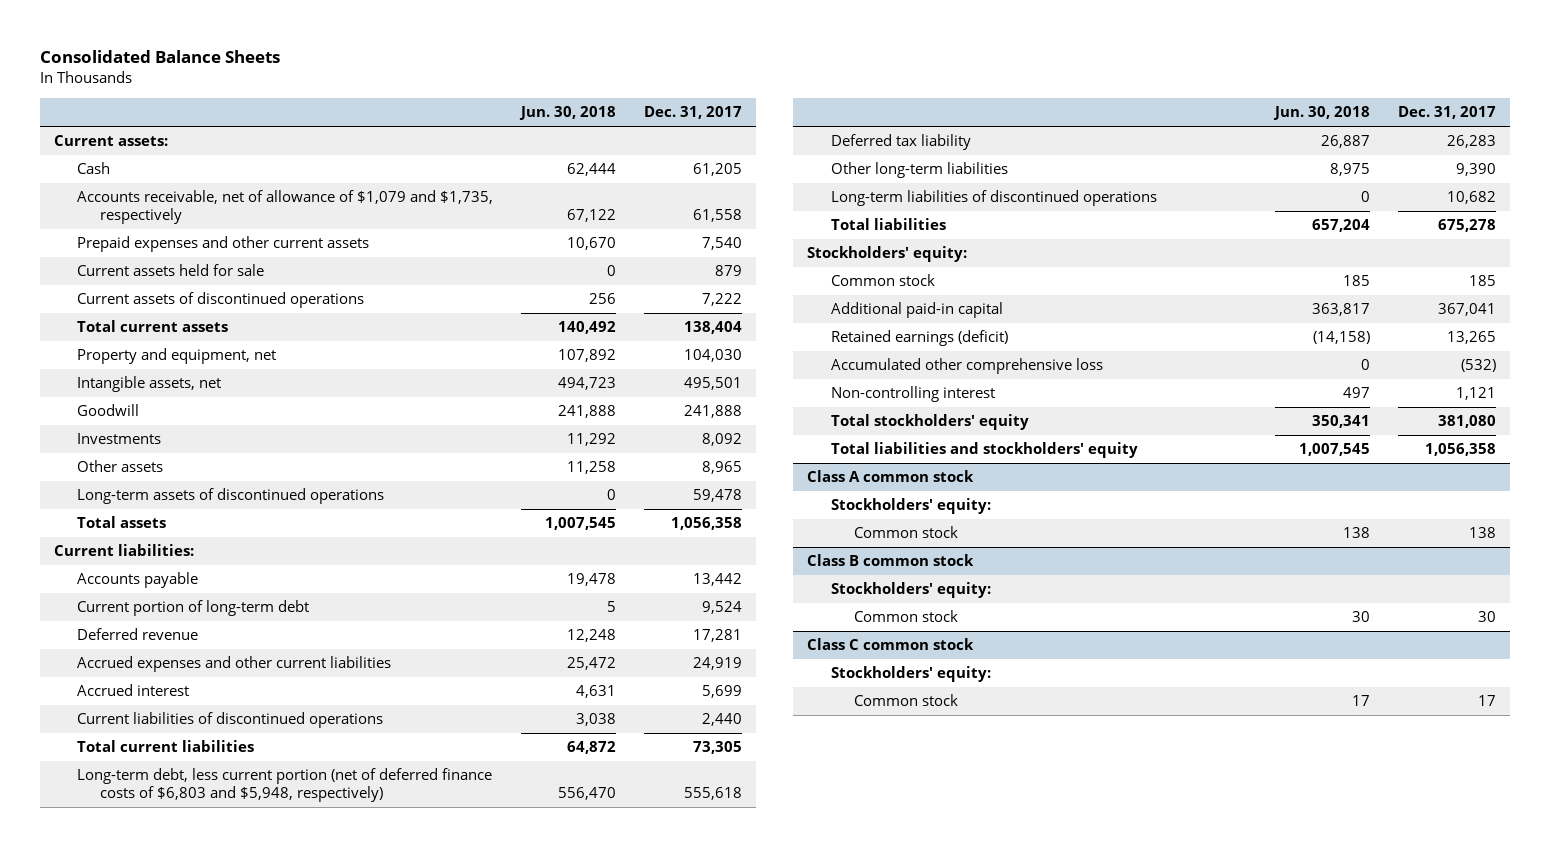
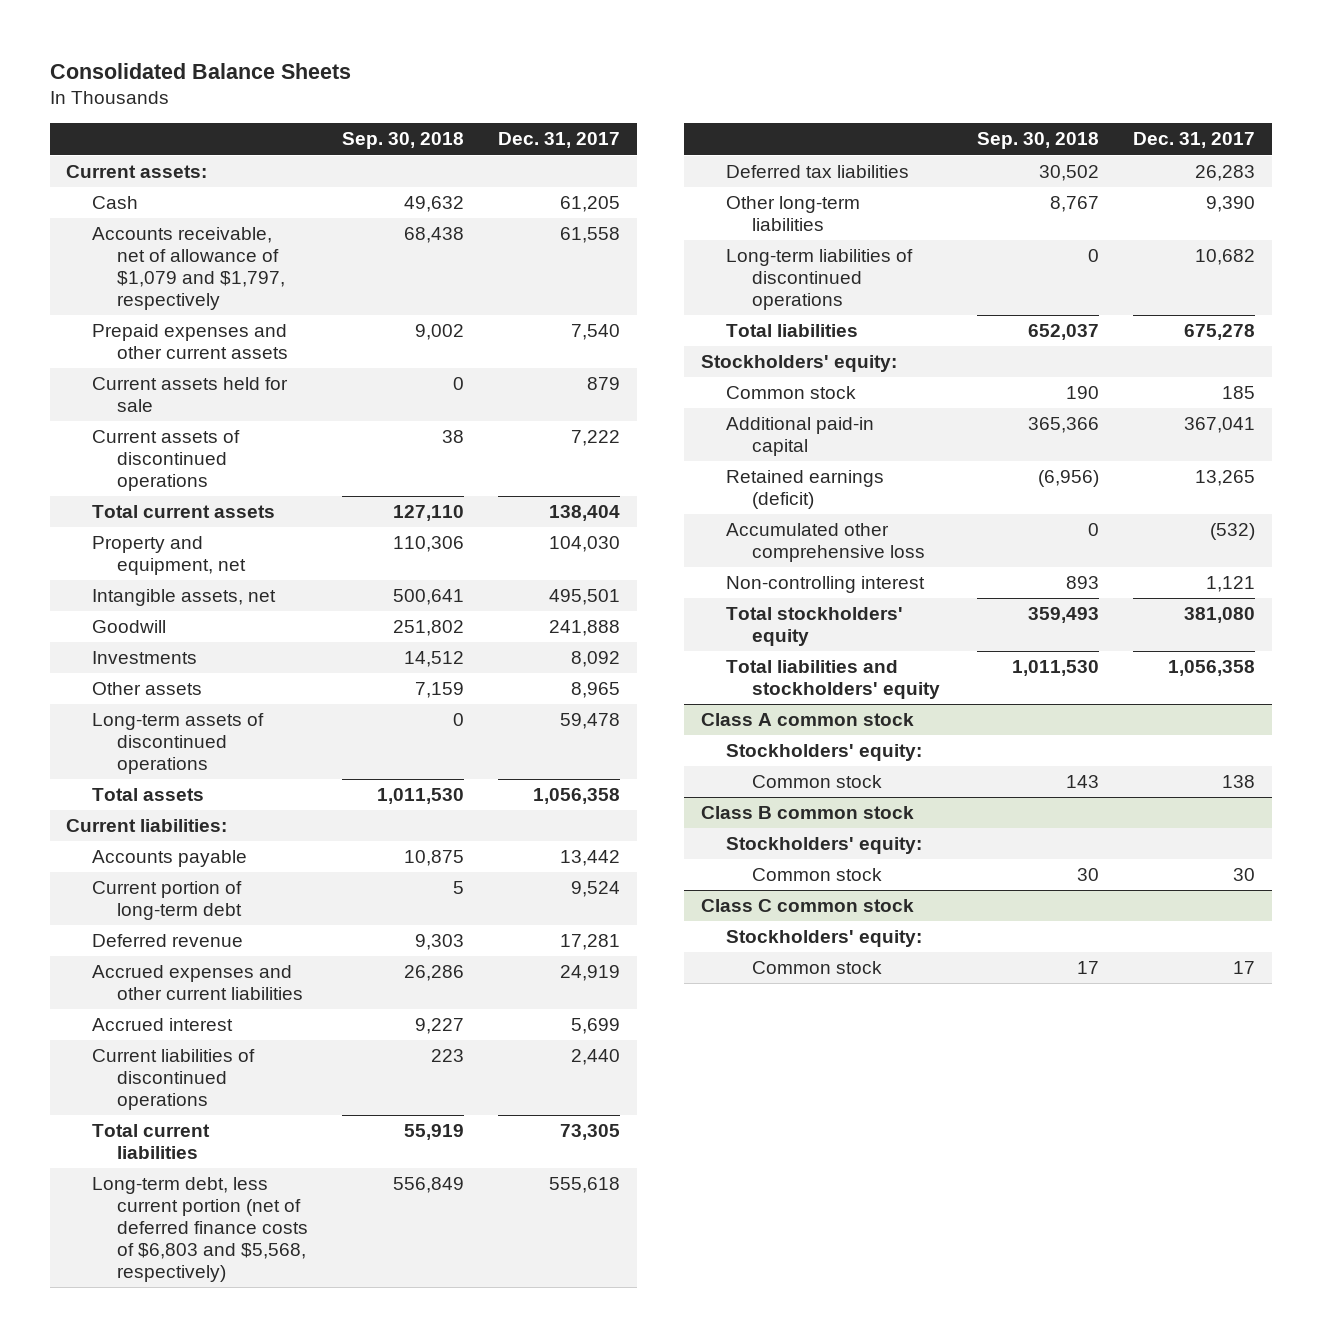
[519,106,617,121] Jun. 30, 2018 -> none
none -> [342,132,465,150] Sep. 30, 2018
[77,190,494,225] Accounts receivable, net of allowance of $1,079 and $1,735, respectively -> [91,227,286,310] Accounts receivable, net of allowance of $1,079 and $1,797, respectively
[77,768,493,803] Long-term debt, less current portion (net of deferred finance costs of $6,803 and $5,948, respectively) -> [91,1177,309,1282] Long-term debt, less current portion (net of deferred finance costs of $6,803 and $5,568, respectively)
[830,134,971,151] Deferred tax liability -> [726,165,910,179] Deferred tax liabilities

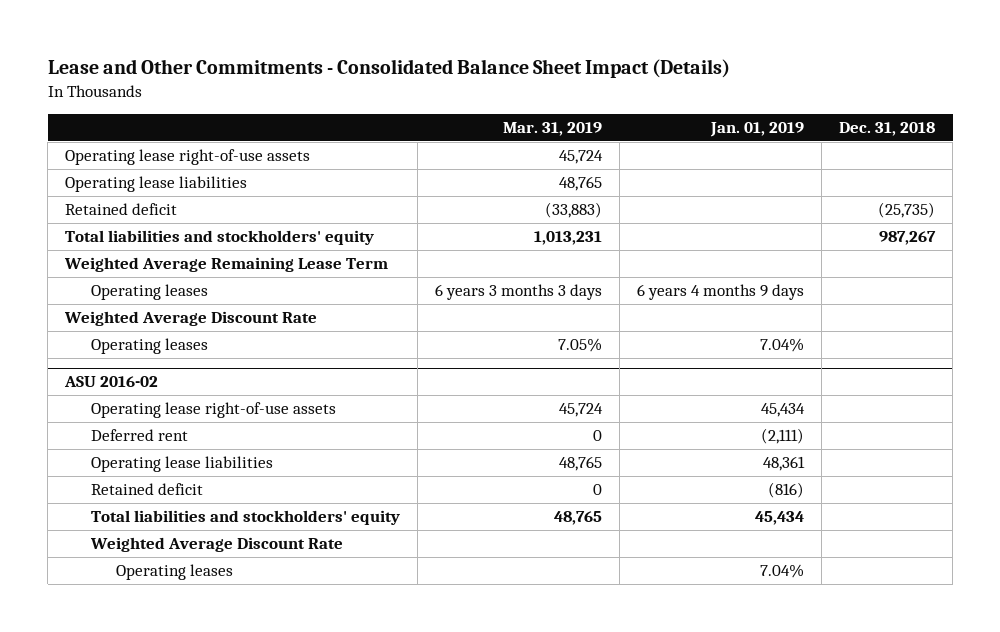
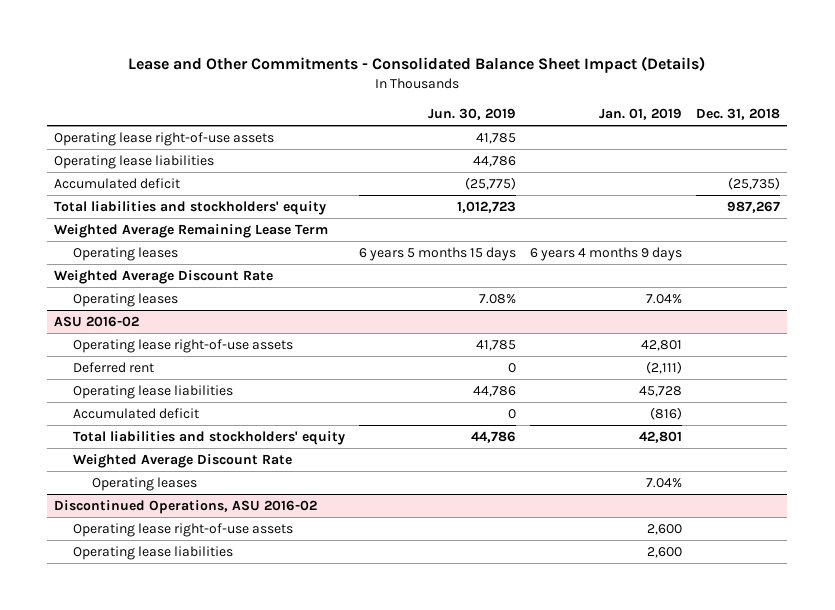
[502,122,602,137] Mar. 31, 2019 -> none
none -> [428,107,517,120] Jun. 30, 2019
[65,203,178,216] Retained deficit -> [54,177,181,189] Accumulated deficit
[761,403,806,418] 45,434 -> [641,339,683,351] 42,801
[763,456,806,472] 48,361 -> [639,385,683,397] 45,728
[90,483,203,496] Retained deficit -> [73,407,200,419] Accumulated deficit
[755,511,805,526] 45,434 -> [639,430,683,443] 42,801
none -> [54,499,318,514] Discontinued Operations, ASU 2016-02
none -> [73,522,294,537] Operating lease right-of-use assets
none -> [73,545,234,560] Operating lease liabilities

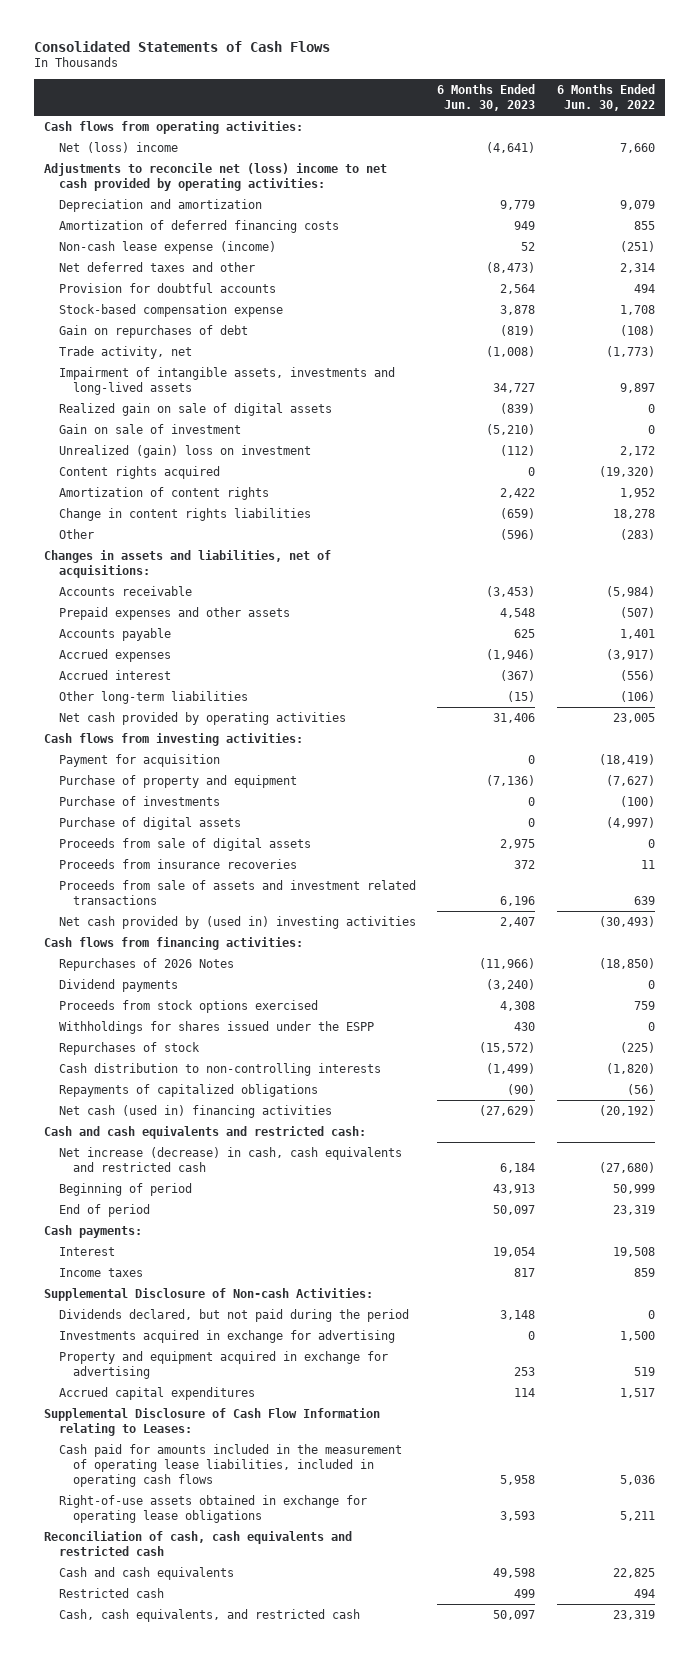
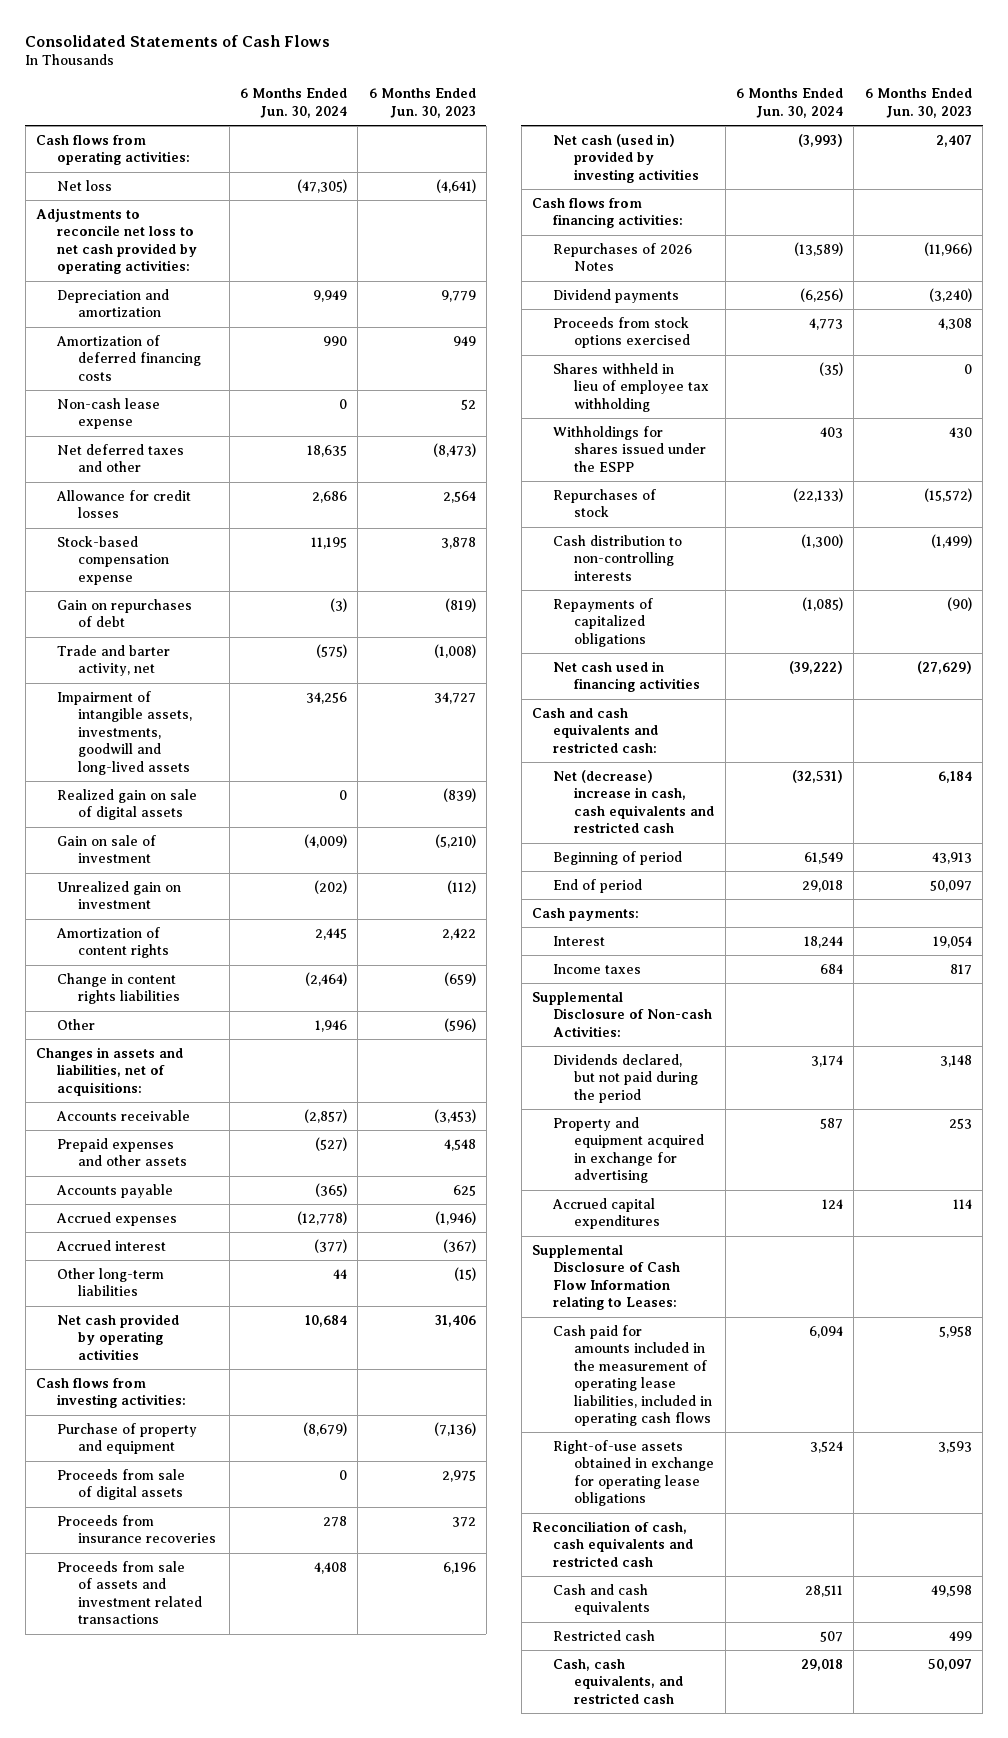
[556,83,655,111] 6 Months Ended Jun. 30, 2022 -> none
none -> [239,88,347,118] 6 Months Ended Jun. 30, 2024
[58,141,178,153] Net (loss) income -> [57,180,113,192] Net loss
[44,162,388,191] Adjustments to reconcile net (loss) income to net cash provided by operating activities: -> [35,208,198,275] Adjustments to reconcile net loss to net cash provided by operating activities:
[58,240,276,254] Non-cash lease expense (income) -> [57,398,161,430] Non-cash lease expense
[58,282,276,293] Provision for doubtful accounts -> [56,490,192,519] Allowance for credit losses
[58,345,192,359] Trade activity, net -> [57,645,171,677] Trade and barter activity, net
[58,366,395,395] Impairment of intangible assets, investments and long-lived assets -> [57,691,193,775] Impairment of intangible assets, investments, goodwill and long-lived assets
[58,465,220,479] Content rights acquired -> none
[58,444,311,458] Unrealized (gain) loss on investment -> [57,881,182,910] Unrealized gain on investment
[58,753,220,767] Payment for acquisition -> none
[58,795,220,806] Purchase of investments -> none
[58,816,241,830] Purchase of digital assets -> none
[58,915,416,929] Net cash provided by (used in) investing activities -> [553,134,700,183] Net cash (used in) provided by investing activities
none -> [553,363,710,412] Shares withheld in lieu of employee tax withholding
[58,1104,332,1118] Net cash (used in) financing activities -> [553,661,701,693] Net cash used in financing activities
[58,1146,402,1172] Net increase (decrease) in cash, cash equivalents and restricted cash -> [553,770,715,834] Net (decrease) increase in cash, cash equivalents and restricted cash
[58,1329,395,1343] Investments acquired in exchange for advertising -> none

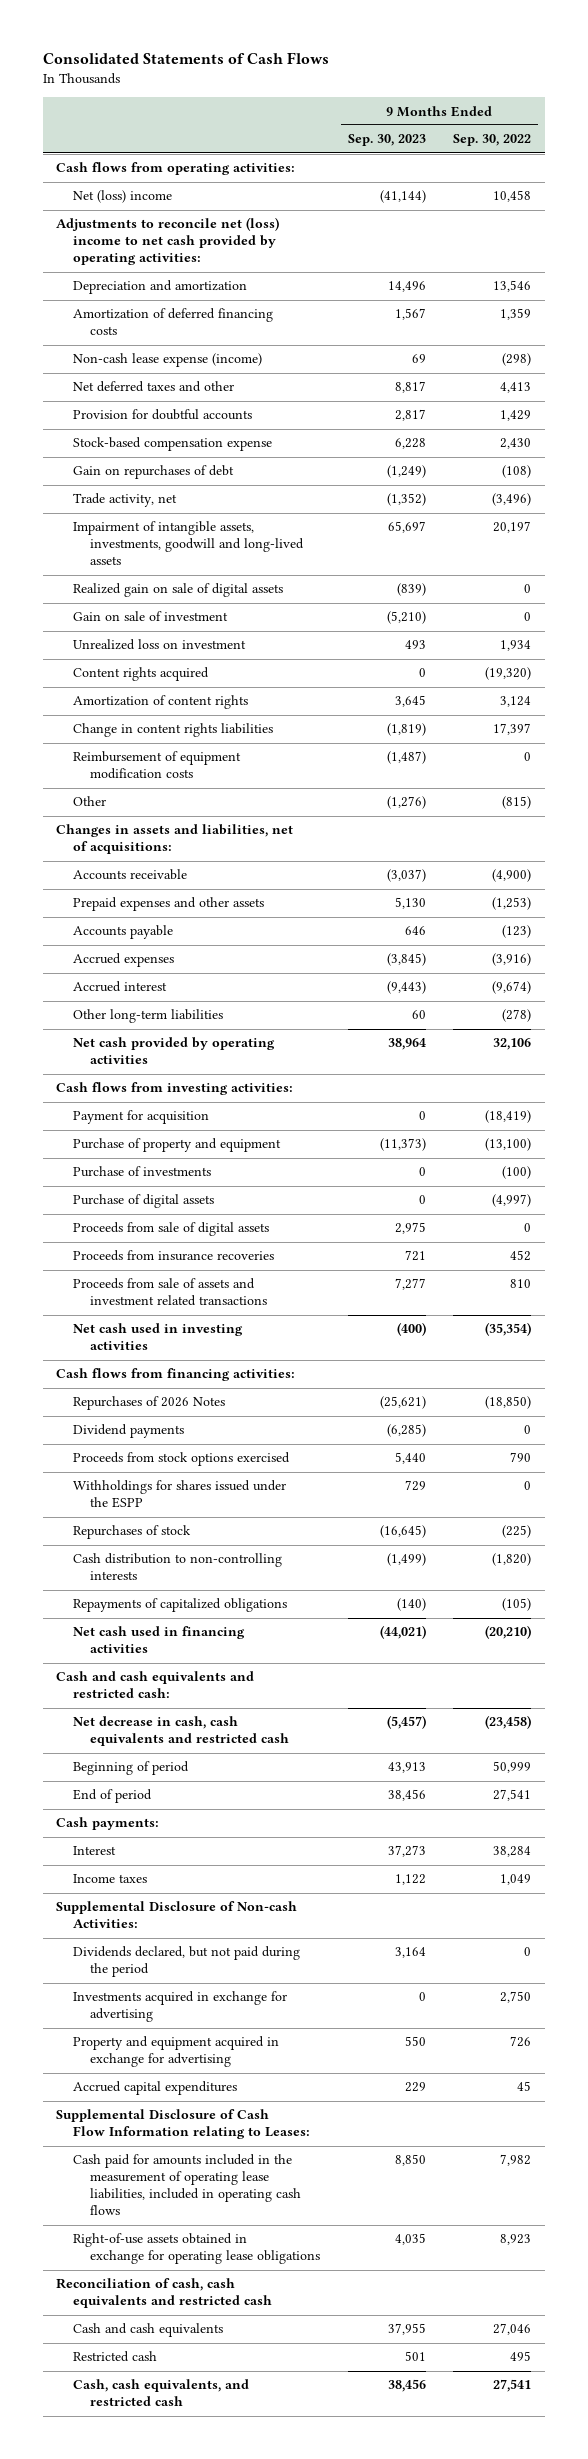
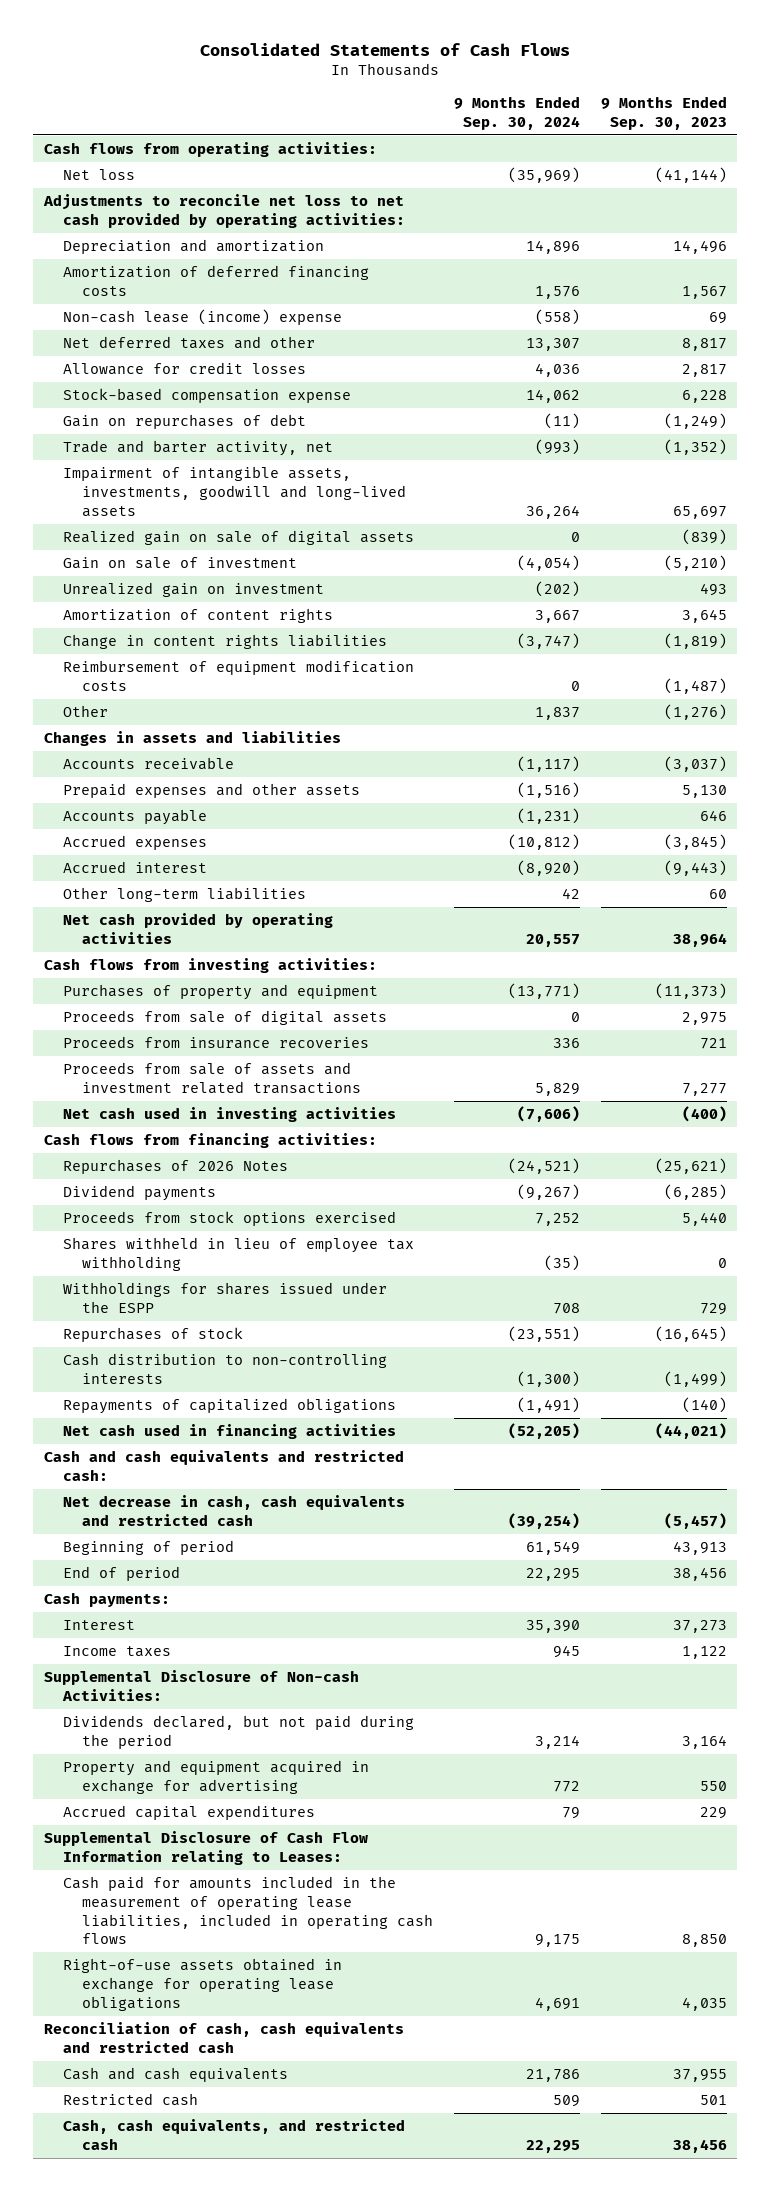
[453,134,532,147] Sep. 30, 2022 -> none
none -> [454,96,581,130] 9 Months Ended Sep. 30, 2024
[73,190,173,204] Net (loss) income -> [62,169,135,181] Net loss
[56,217,280,266] Adjustments to reconcile net (loss) income to net cash provided by operating activities: -> [42,194,405,228] Adjustments to reconcile net loss to net cash provided by operating activities:
[73,353,263,368] Non-cash lease expense (income) -> [62,309,342,326] Non-cash lease (income) expense
[73,409,253,421] Provision for doubtful accounts -> [62,362,306,376] Allowance for credit losses
[73,493,178,508] Trade activity, net -> [62,440,333,457] Trade and barter activity, net
[73,667,210,682] Content rights acquired -> none
[73,639,247,651] Unrealized loss on investment -> [62,582,324,598] Unrealized gain on investment
[56,824,294,855] Changes in assets and liabilities, net of acquisitions: -> [43,731,341,747] Changes in assets and liabilities
[73,1110,210,1125] Payment for acquisition -> none
[73,1166,212,1178] Purchase of investments -> none
[73,1194,215,1209] Purchase of digital assets -> none
[73,1138,282,1153] Purchase of property and equipment -> [62,984,378,1001] Purchases of property and equipment
none -> [62,1237,414,1271] Shares withheld in lieu of employee tax withholding
[73,1991,288,2023] Investments acquired in exchange for advertising -> none

